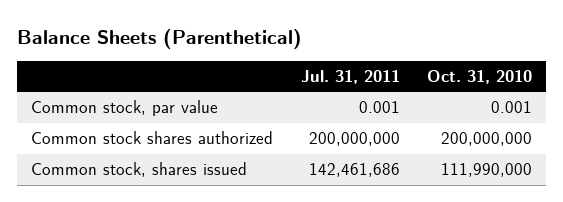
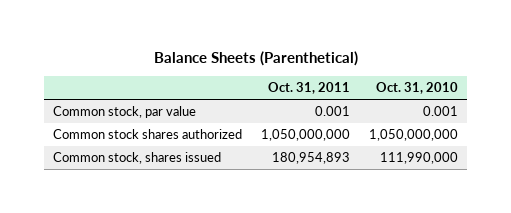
[300,70,400,85] Jul. 31, 2011 -> none
none -> [268,81,351,94] Oct. 31, 2011
[441,132,533,147] 200,000,000 -> [368,129,458,142] 1,050,000,000

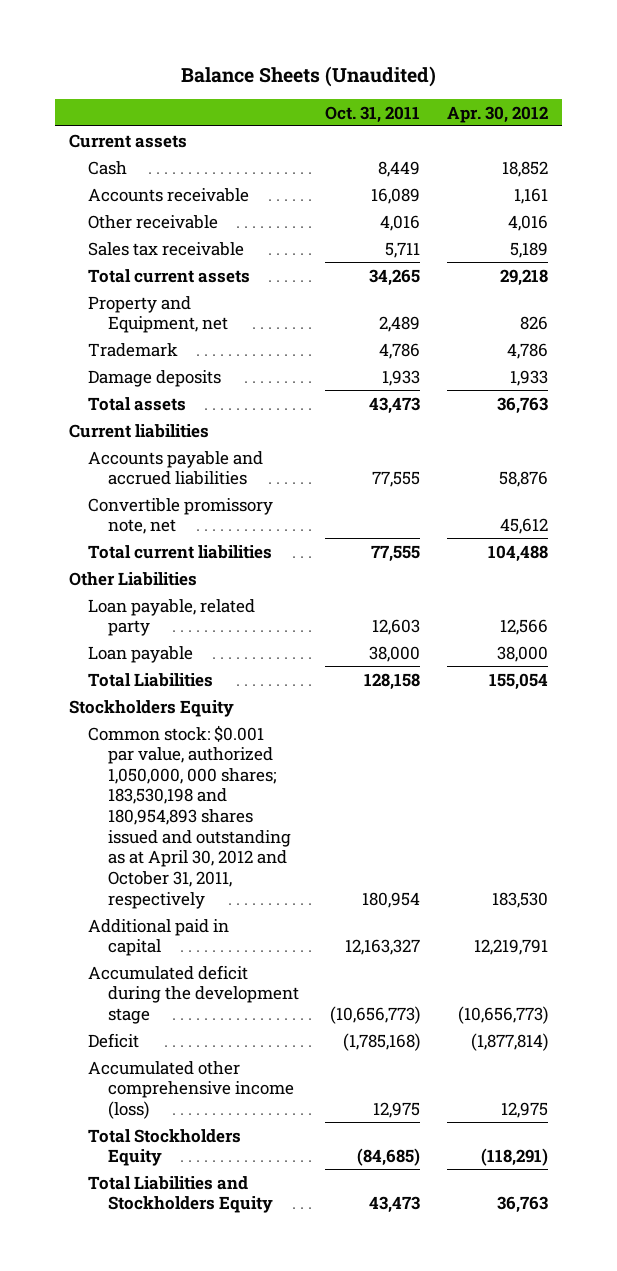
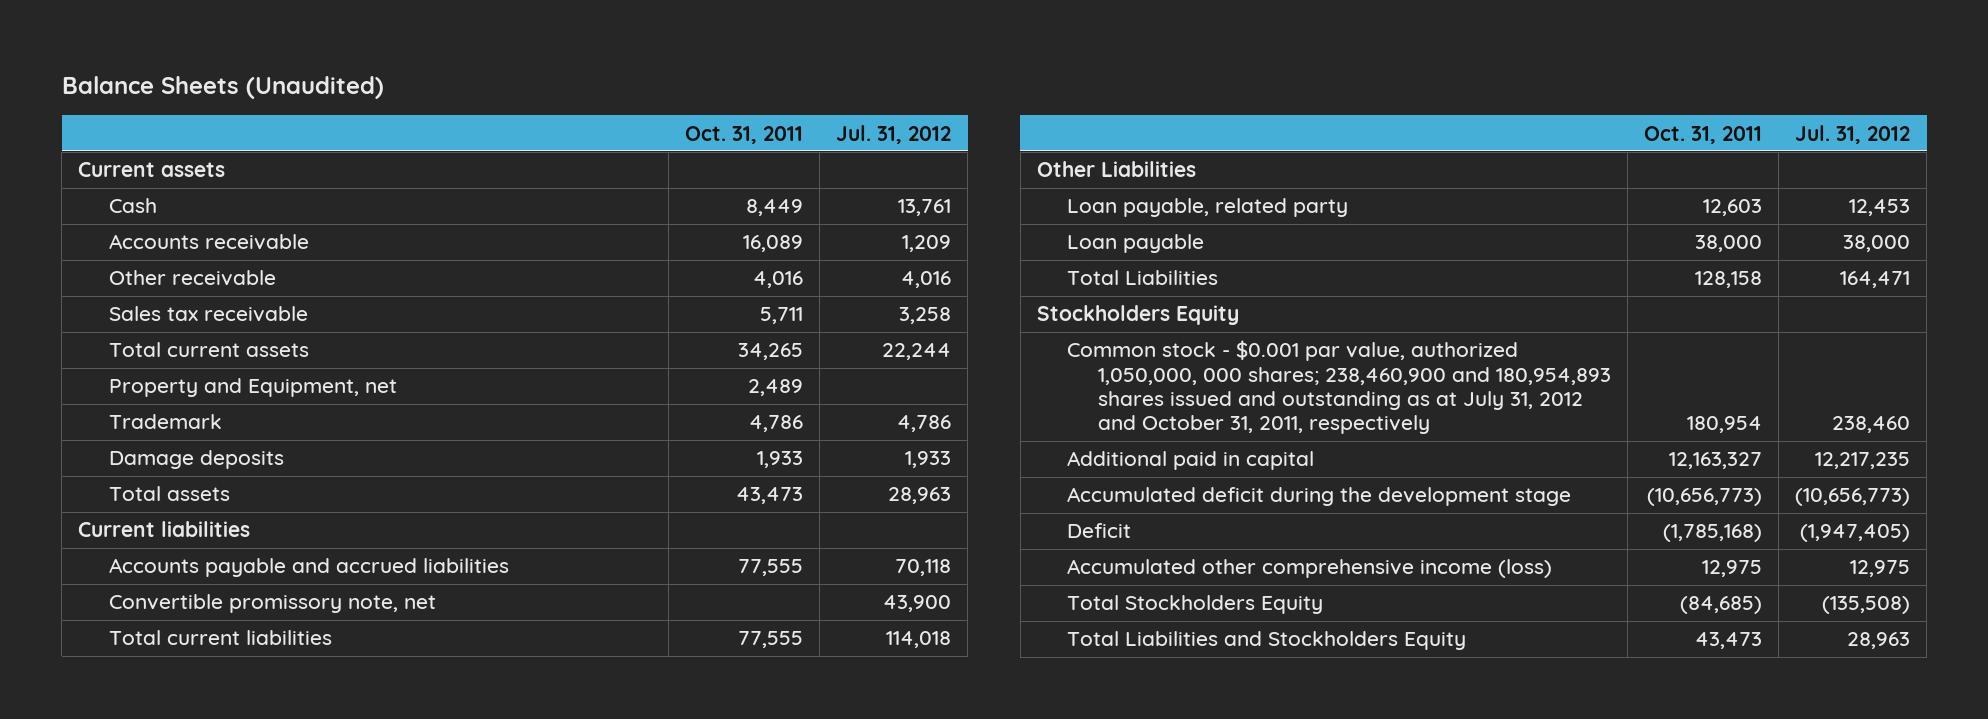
[447,105,549,123] Apr. 30, 2012 -> none
none -> [836,124,952,144] Jul. 31, 2012
[88,724,291,909] Common stock: $0.001 par value, authorized 1,050,000, 000 shares; 183,530,198 and 180,954,893 shares issued and outstanding as at April 30, 2012 and October 31, 2011, respectively -> [1067,340,1611,435] Common stock - $0.001 par value, authorized 1,050,000, 000 shares; 238,460,900 and 180,954,893 shares issued and outstanding as at July 31, 2012 and October 31, 2011, respectively

